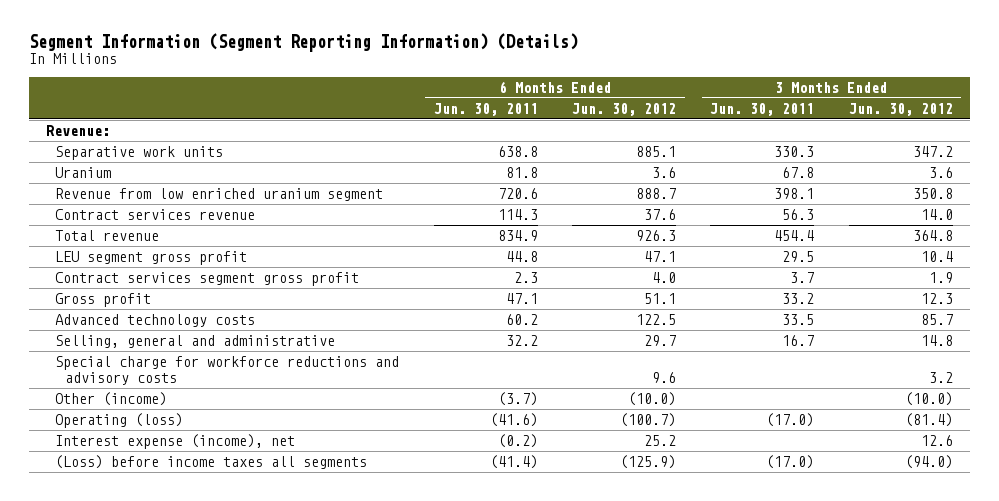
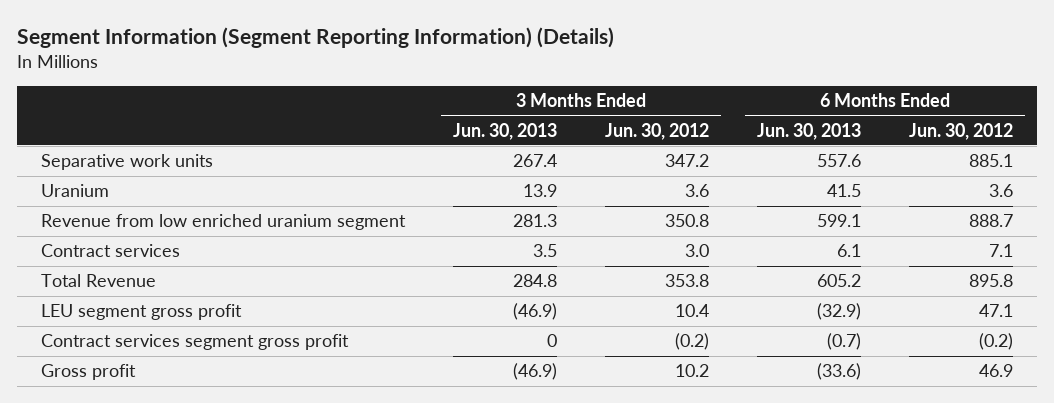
[433,102,538,116] Jun. 30, 2011 -> none
[710,102,815,116] Jun. 30, 2011 -> none
none -> [452,122,557,140] Jun. 30, 2013
none -> [757,122,862,140] Jun. 30, 2013
[46,125,111,137] Revenue: -> none
[55,209,256,221] Contract services revenue -> [40,244,180,258] Contract services
[644,209,677,221] 37.6 -> [989,244,1014,258] 7.1
[920,209,953,221] 14.0 -> [684,244,709,258] 3.0
[55,230,160,242] Total revenue -> [40,274,156,288] Total Revenue
[636,230,677,242] 926.3 -> [969,274,1014,288] 895.8
[912,230,953,242] 364.8 -> [664,274,709,288] 353.8
[55,314,256,328] Advanced technology costs -> none
[55,335,336,349] Selling, general and administrative -> none
[55,356,400,385] Special charge for workforce reductions and advisory costs -> none
[55,392,168,407] Other (income) -> none
[55,413,184,429] Operating (loss) -> none
[55,434,296,450] Interest expense (income), net -> none
[55,455,368,470] (Loss) before income taxes all segments -> none
[652,272,677,284] 4.0 -> [979,333,1014,351] (0.2)
[928,272,953,284] 1.9 -> [674,333,709,351] (0.2)
[644,293,677,305] 51.1 -> [979,364,1014,378] 46.9
[920,293,953,305] 12.3 -> [674,364,709,378] 10.2

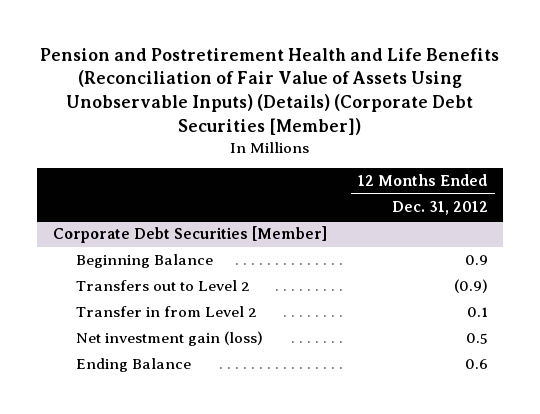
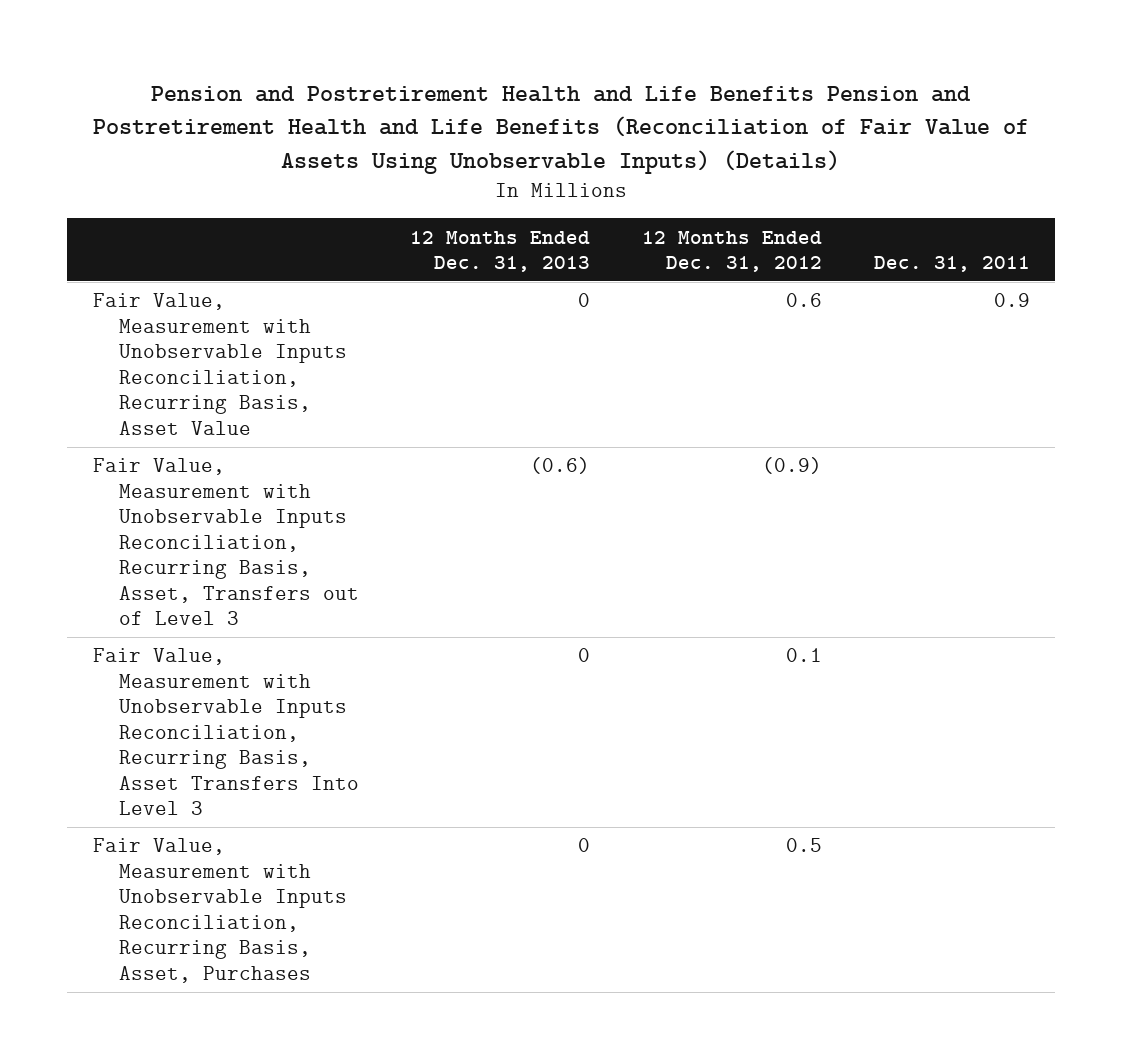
[40,47,500,135] Pension and Postretirement Health and Life Benefits (Reconciliation of Fair Value of Assets Using Unobservable Inputs) (Details) (Corporate Debt Securities [Member]) -> [93,85,1030,174] Pension and Postretirement Health and Life Benefits Pension and Postretirement Health and Life Benefits (Reconciliation of Fair Value of Assets Using Unobservable Inputs) (Details)
none -> [410,230,591,273] 12 Months Ended Dec. 31, 2013
none -> [873,256,1030,273] Dec. 31, 2011
[52,226,327,244] Corporate Debt Securities [Member] -> none
[76,254,214,269] Beginning Balance -> none
[76,331,264,347] Net investment gain (loss) -> none
[76,358,192,373] Ending Balance -> none
none -> [92,293,347,435] Fair Value, Measurement with Unobservable Inputs Reconciliation, Recurring Basis, Asset Value
[76,280,251,292] Transfers out to Level 2 -> [92,458,359,626] Fair Value, Measurement with Unobservable Inputs Reconciliation, Recurring Basis, Asset, Transfers out of Level 3
[76,306,258,318] Transfer in from Level 2 -> [92,648,359,816] Fair Value, Measurement with Unobservable Inputs Reconciliation, Recurring Basis, Asset Transfers Into Level 3
none -> [92,838,347,983] Fair Value, Measurement with Unobservable Inputs Reconciliation, Recurring Basis, Asset, Purchases

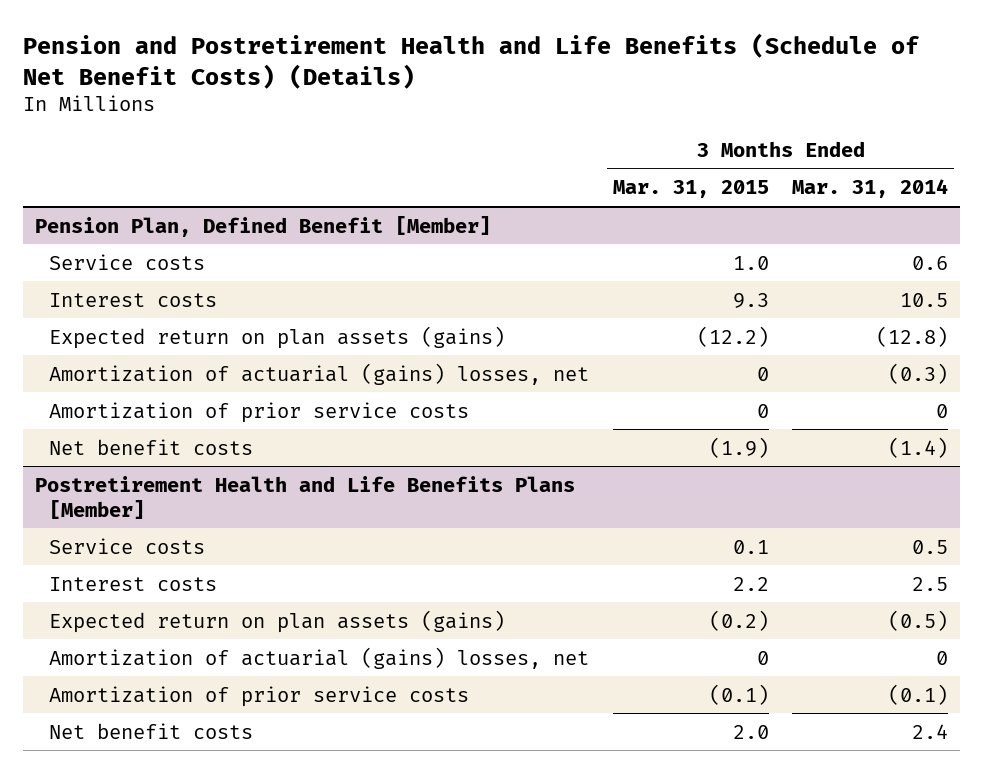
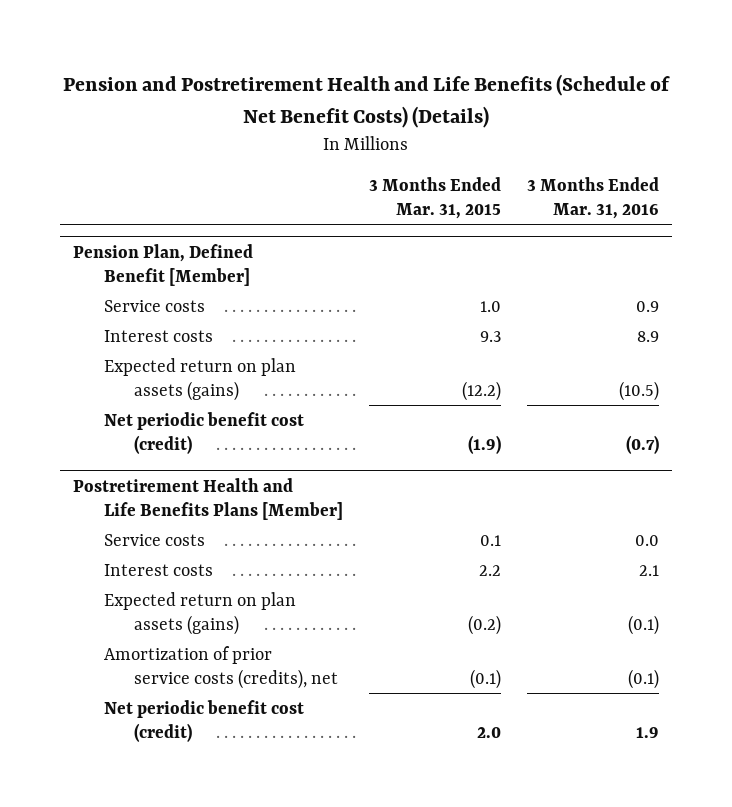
[792,179,949,199] Mar. 31, 2014 -> none
none -> [526,176,659,219] 3 Months Ended Mar. 31, 2016
[49,362,590,385] Amortization of actuarial (gains) losses, net -> none
[49,401,470,423] Amortization of prior service costs -> none
[49,438,254,455] Net benefit costs -> [103,411,304,454] Net periodic benefit cost (credit)
[49,646,590,669] Amortization of actuarial (gains) losses, net -> none
[49,685,470,707] Amortization of prior service costs -> [103,645,339,689] Amortization of prior service costs (credits), net
[49,722,254,739] Net benefit costs -> [103,699,304,742] Net periodic benefit cost (credit)

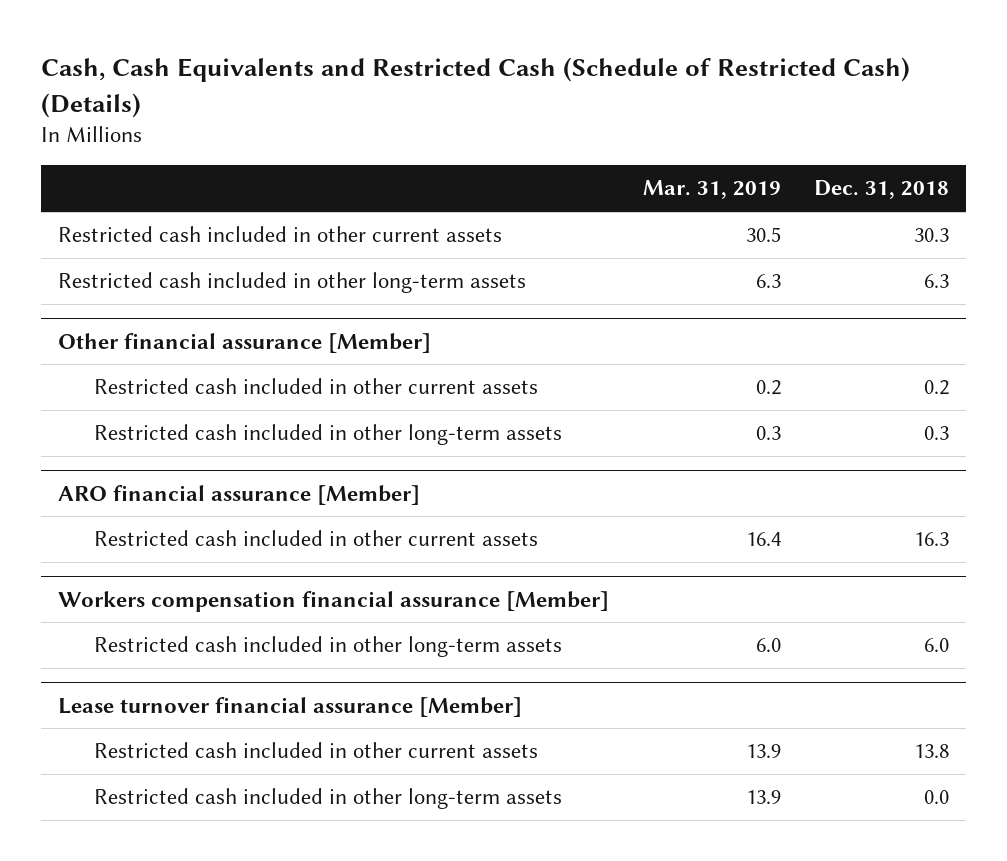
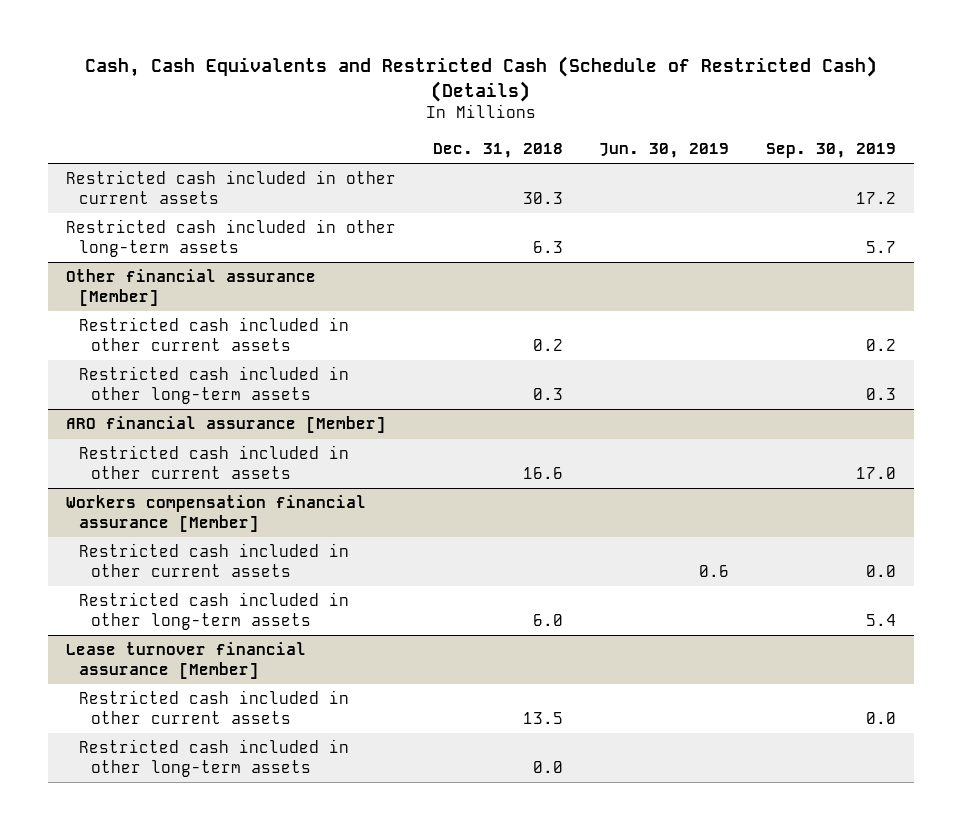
[642,180,781,200] Mar. 31, 2019 -> none
none -> [599,142,730,158] Jun. 30, 2019
none -> [765,142,896,158] Sep. 30, 2019
[914,532,950,547] 16.3 -> [522,466,563,479] 16.6
none -> [78,543,349,577] Restricted cash included in other current assets
[914,744,950,759] 13.8 -> [522,711,563,724] 13.5

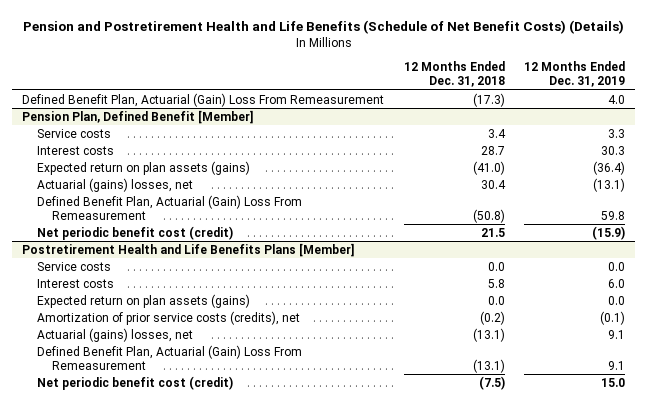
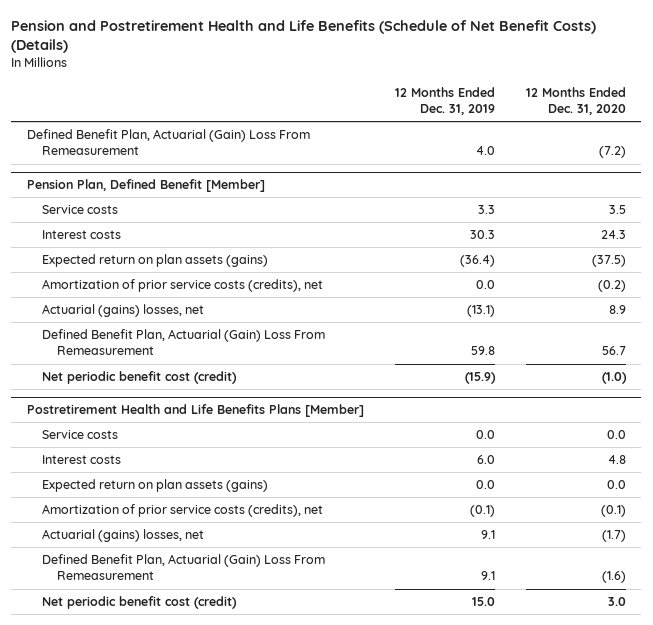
[403,61,505,88] 12 Months Ended Dec. 31, 2018 -> none
none -> [525,86,626,116] 12 Months Ended Dec. 31, 2020
none -> [41,279,323,293] Amortization of prior service costs (credits), net

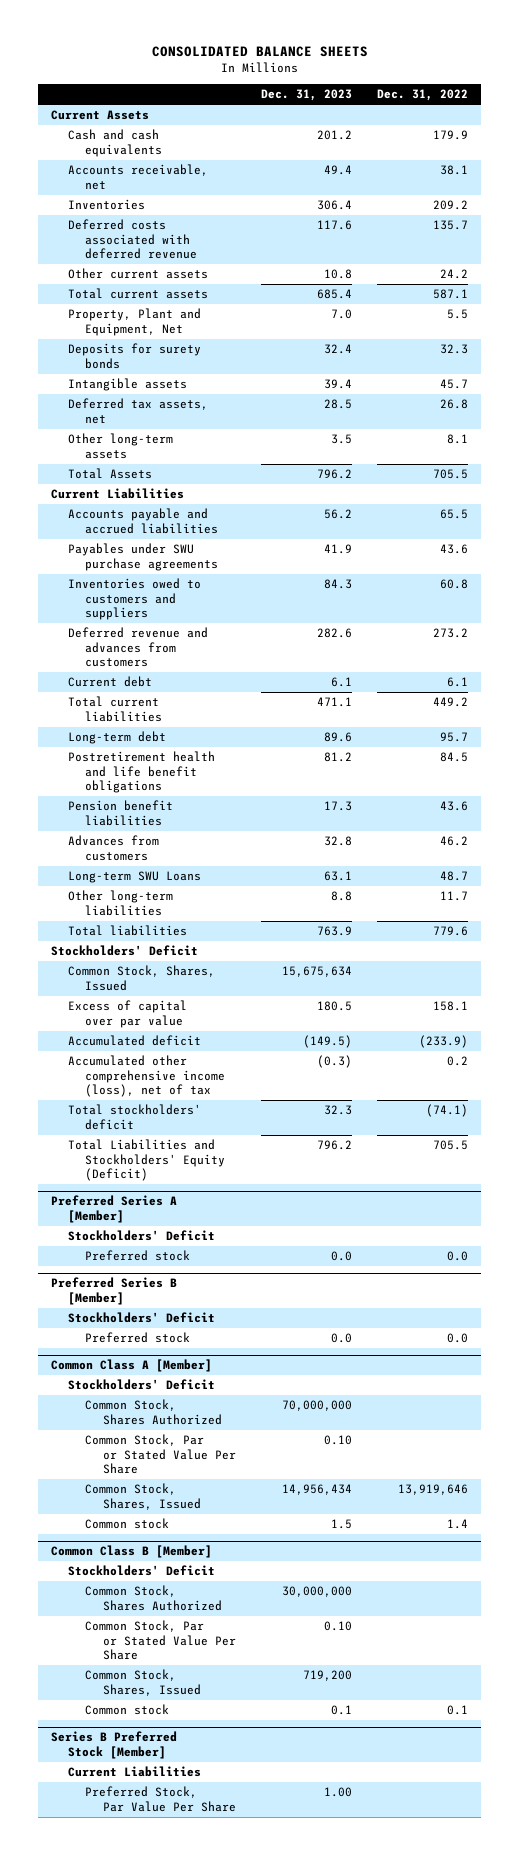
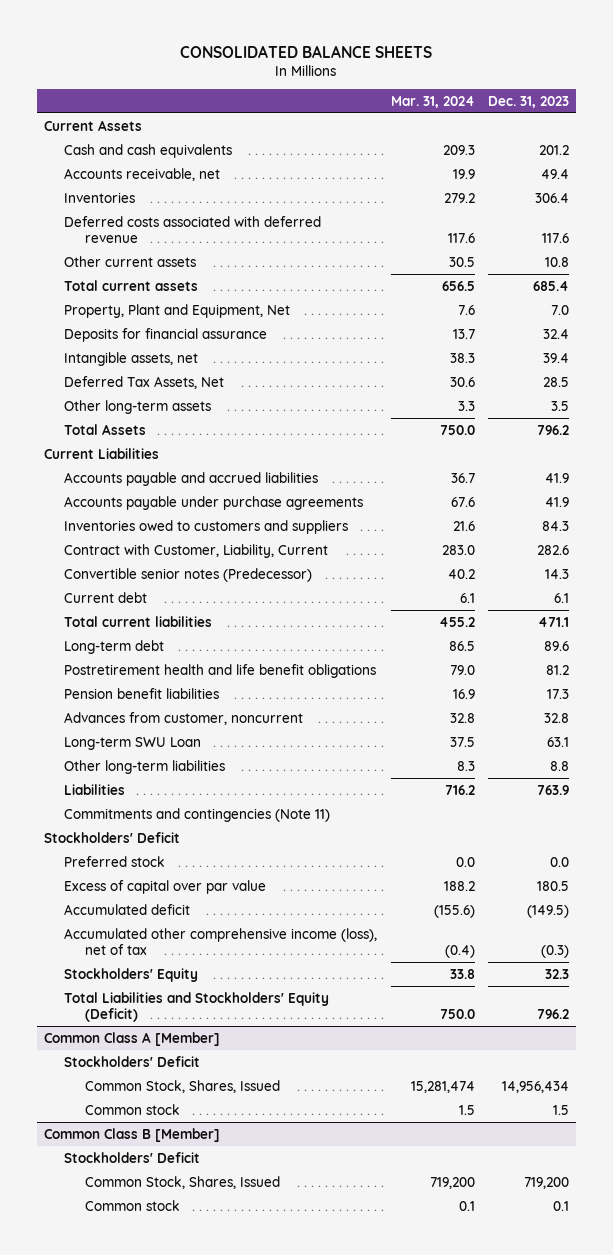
[377,89,469,102] Dec. 31, 2022 -> none
none -> [390,95,475,108] Mar. 31, 2024
[68,343,202,369] Deposits for surety bonds -> [64,327,268,342] Deposits for financial assurance
[68,378,188,392] Intangible assets -> [64,351,199,366] Intangible assets, net
[68,398,209,424] Deferred tax assets, net -> [64,375,225,389] Deferred Tax Assets, Net
[323,509,352,520] 56.2 -> [545,472,570,483] 41.9
[68,543,219,571] Payables under SWU purchase agreements -> [64,495,364,510] Accounts payable under purchase agreements
[68,627,209,668] Deferred revenue and advances from customers -> [64,543,329,558] Contract with Customer, Liability, Current
none -> [64,567,313,582] Convertible senior notes (Predecessor)
[68,835,160,861] Advances from customers -> [64,711,304,725] Advances from customer, noncurrent
[68,871,202,884] Long-term SWU Loans -> [64,736,202,750] Long-term SWU Loan
[68,925,188,937] Total liabilities -> [64,783,126,795] Liabilities
none -> [64,807,331,822] Commitments and contingencies (Note 11)
[68,965,216,991] Common Stock, Shares, Issued -> none
none -> [64,855,166,867] Preferred stock
[68,1104,202,1130] Total stockholders' deficit -> [64,967,199,982] Stockholders' Equity
[50,1195,177,1223] Preferred Series A [Member] -> none
[68,1230,216,1242] Stockholders' Deficit -> none
[85,1250,191,1262] Preferred stock -> none
[50,1277,177,1305] Preferred Series B [Member] -> none
[68,1312,216,1324] Stockholders' Deficit -> none
[85,1332,191,1344] Preferred stock -> none
[85,1399,222,1425] Common Stock, Shares Authorized -> none
[85,1434,236,1475] Common Stock, Par or Stated Value Per Share -> none
[85,1585,222,1611] Common Stock, Shares Authorized -> none
[85,1620,236,1661] Common Stock, Par or Stated Value Per Share -> none
[50,1731,177,1759] Series B Preferred Stock [Member] -> none
[68,1766,202,1778] Current Liabilities -> none
[85,1786,236,1812] Preferred Stock, Par Value Per Share -> none

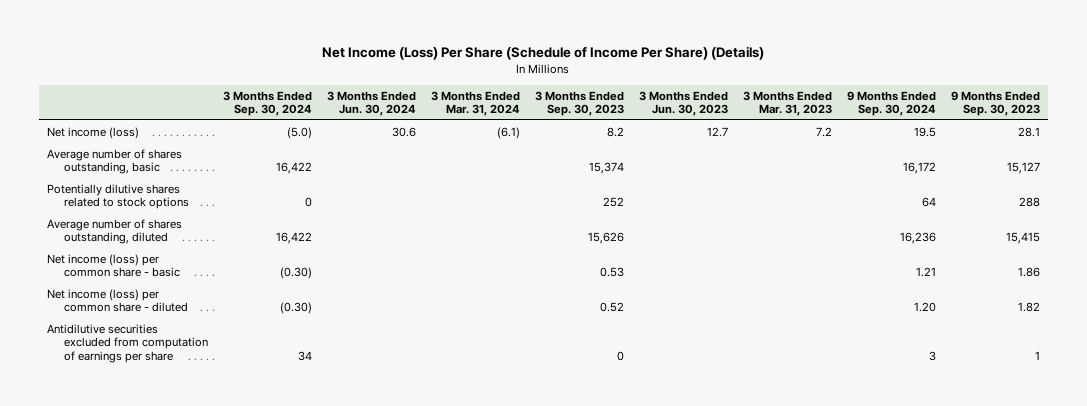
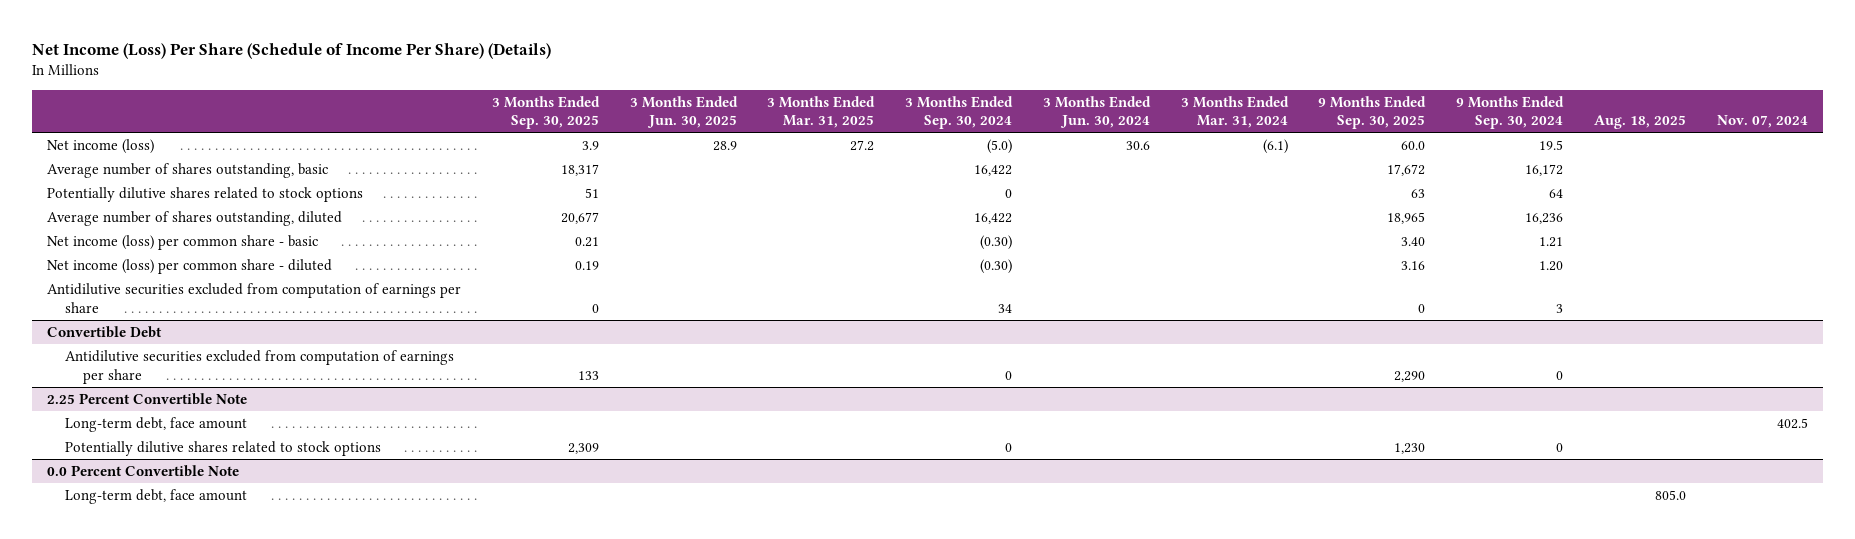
[535,90,625,117] 3 Months Ended Sep. 30, 2023 -> none
[639,90,729,117] 3 Months Ended Jun. 30, 2023 -> none
[743,90,833,117] 3 Months Ended Mar. 31, 2023 -> none
[951,90,1041,117] 9 Months Ended Sep. 30, 2023 -> none
none -> [491,95,600,130] 3 Months Ended Sep. 30, 2025
none -> [629,95,738,129] 3 Months Ended Jun. 30, 2025
none -> [767,95,876,129] 3 Months Ended Mar. 31, 2025
none -> [1318,95,1427,130] 9 Months Ended Sep. 30, 2025
none -> [1593,115,1686,130] Aug. 18, 2025
none -> [1716,115,1808,129] Nov. 07, 2024
none -> [47,325,163,338] Convertible Debt
none -> [65,349,455,384] Antidilutive securities excluded from computation of earnings per share
none -> [47,392,248,405] 2.25 Percent Convertible Note
none -> [65,416,248,432] Long-term debt, face amount
none -> [65,440,382,456] Potentially dilutive shares related to stock options
none -> [47,464,240,477] 0.0 Percent Convertible Note
none -> [65,488,248,504] Long-term debt, face amount

